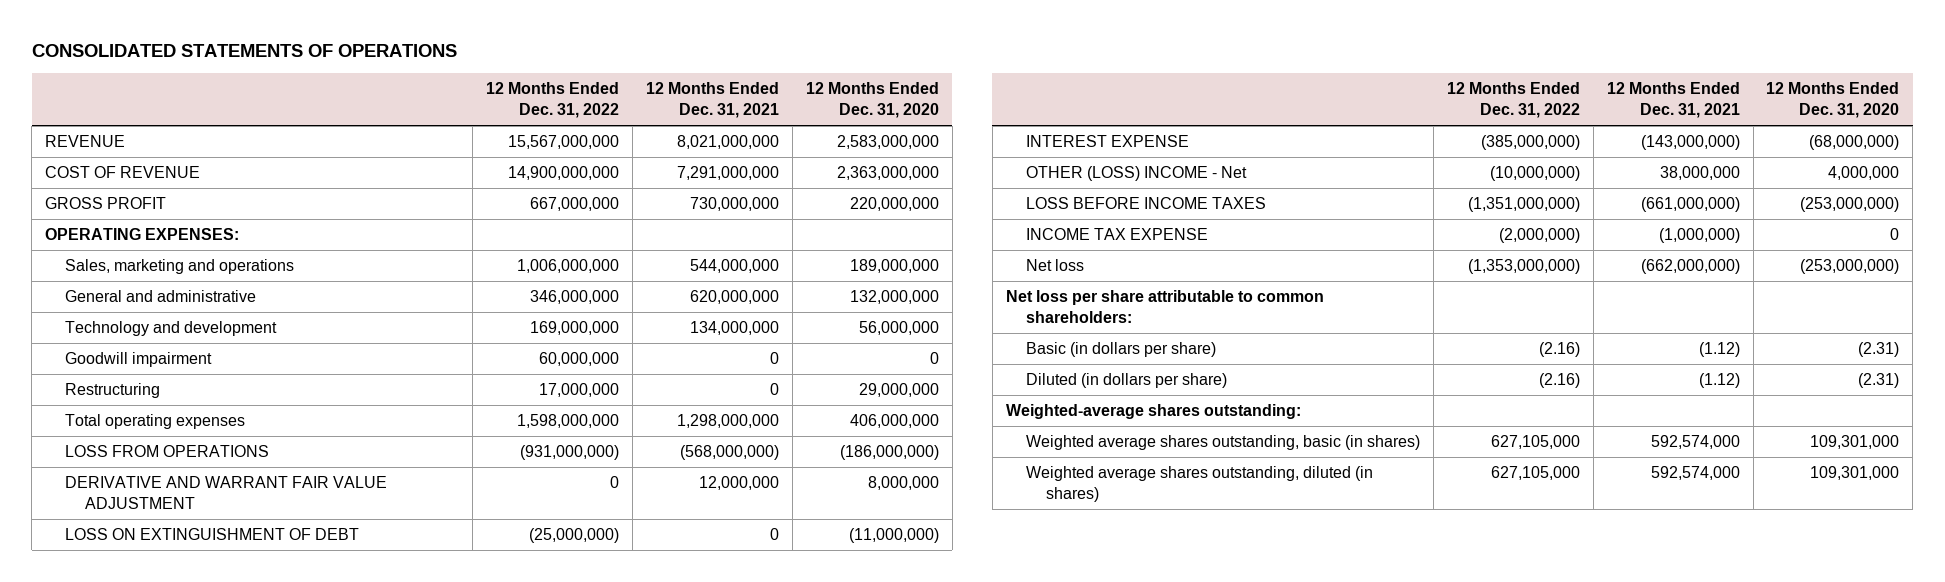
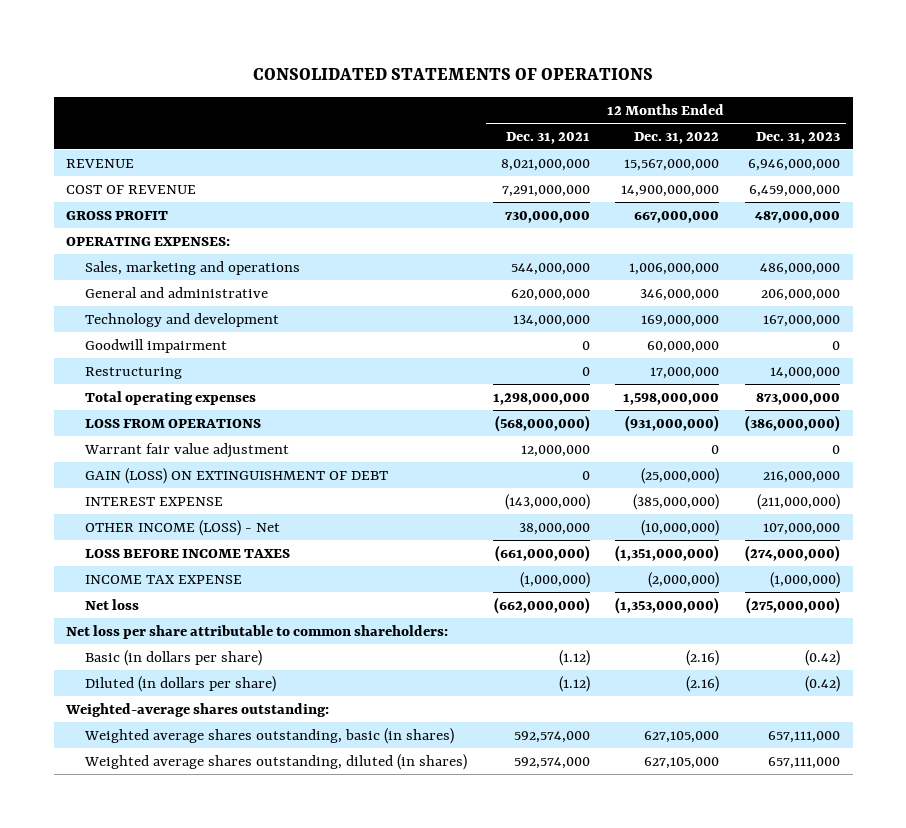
[805,82,939,119] 12 Months Ended Dec. 31, 2020 -> none
none -> [755,131,840,144] Dec. 31, 2023
[65,476,388,510] DERIVATIVE AND WARRANT FAIR VALUE ADJUSTMENT -> [83,442,289,458] Warrant fair value adjustment
[65,528,360,541] LOSS ON EXTINGUISHMENT OF DEBT -> [84,467,388,484] GAIN (LOSS) ON EXTINGUISHMENT OF DEBT
[1026,166,1248,182] OTHER (LOSS) INCOME - Net -> [84,519,280,536] OTHER INCOME (LOSS) - Net

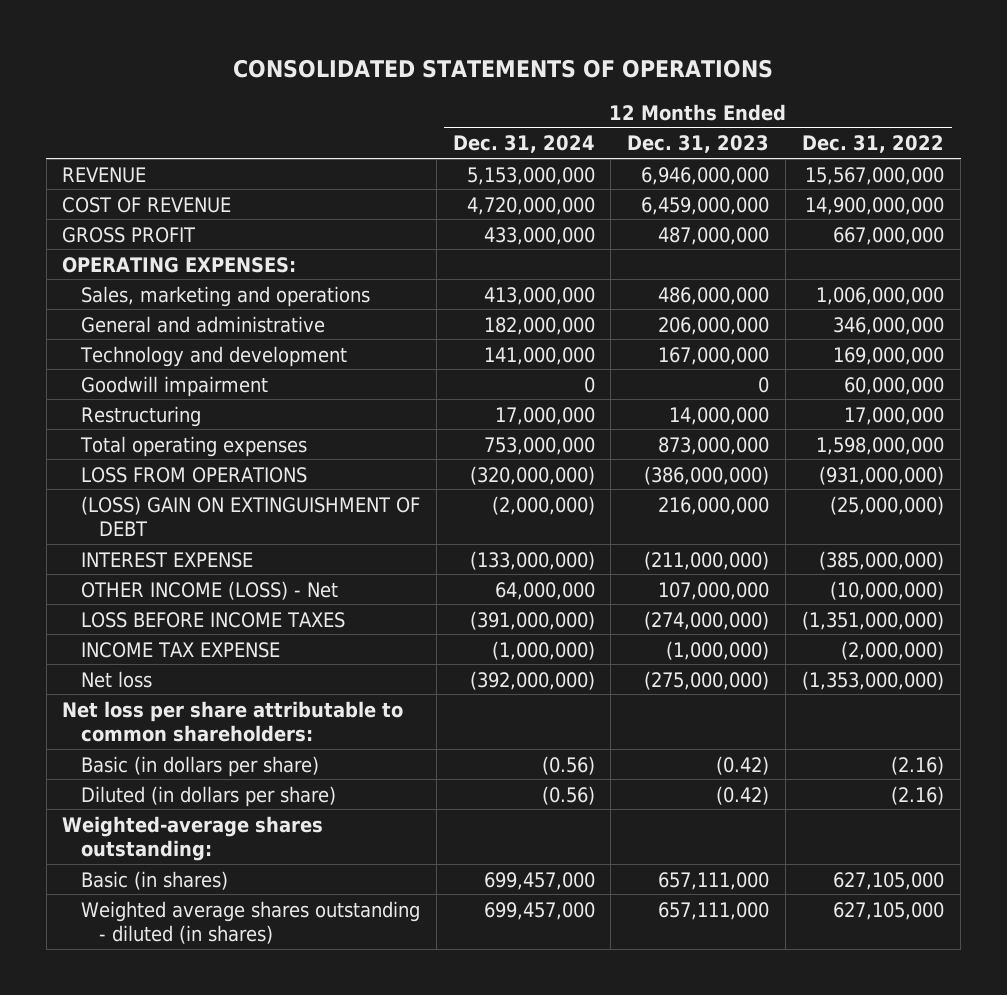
[505,131,590,144] Dec. 31, 2021 -> none
none -> [452,135,595,154] Dec. 31, 2024
[83,442,289,458] Warrant fair value adjustment -> none
[84,467,388,484] GAIN (LOSS) ON EXTINGUISHMENT OF DEBT -> [80,495,420,537] (LOSS) GAIN ON EXTINGUISHMENT OF DEBT
[83,727,454,744] Weighted average shares outstanding, basic (in shares) -> [80,870,228,890] Basic (in shares)
[83,753,467,770] Weighted average shares outstanding, diluted (in shares) -> [80,900,420,945] Weighted average shares outstanding - diluted (in shares)

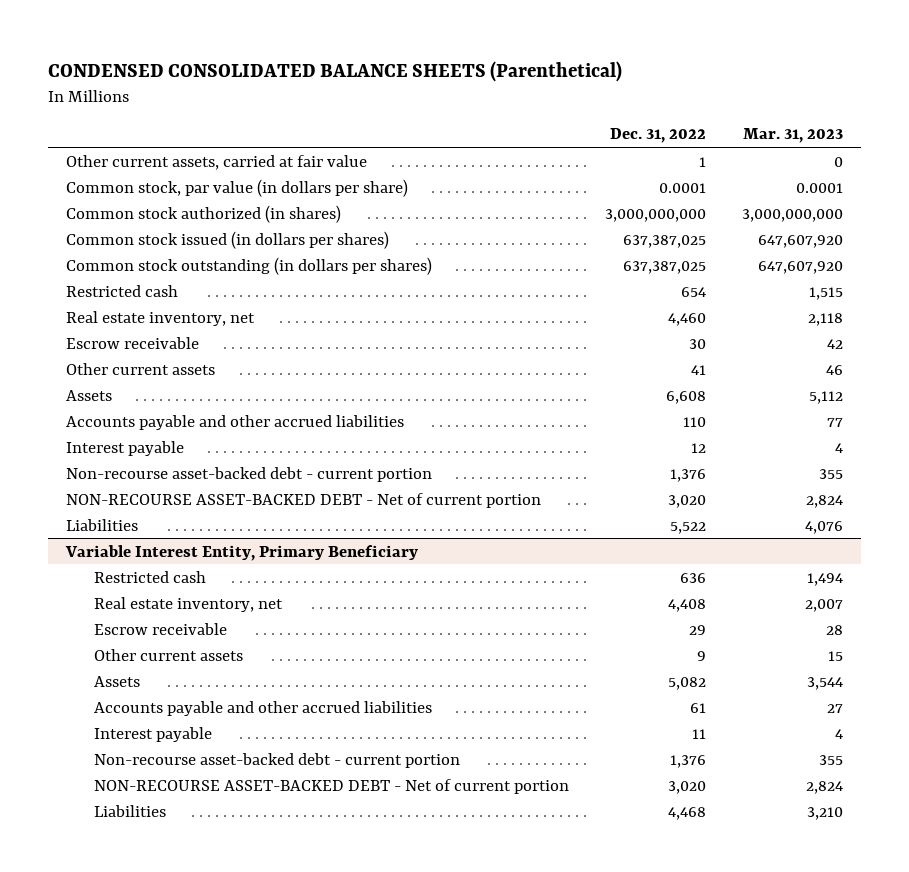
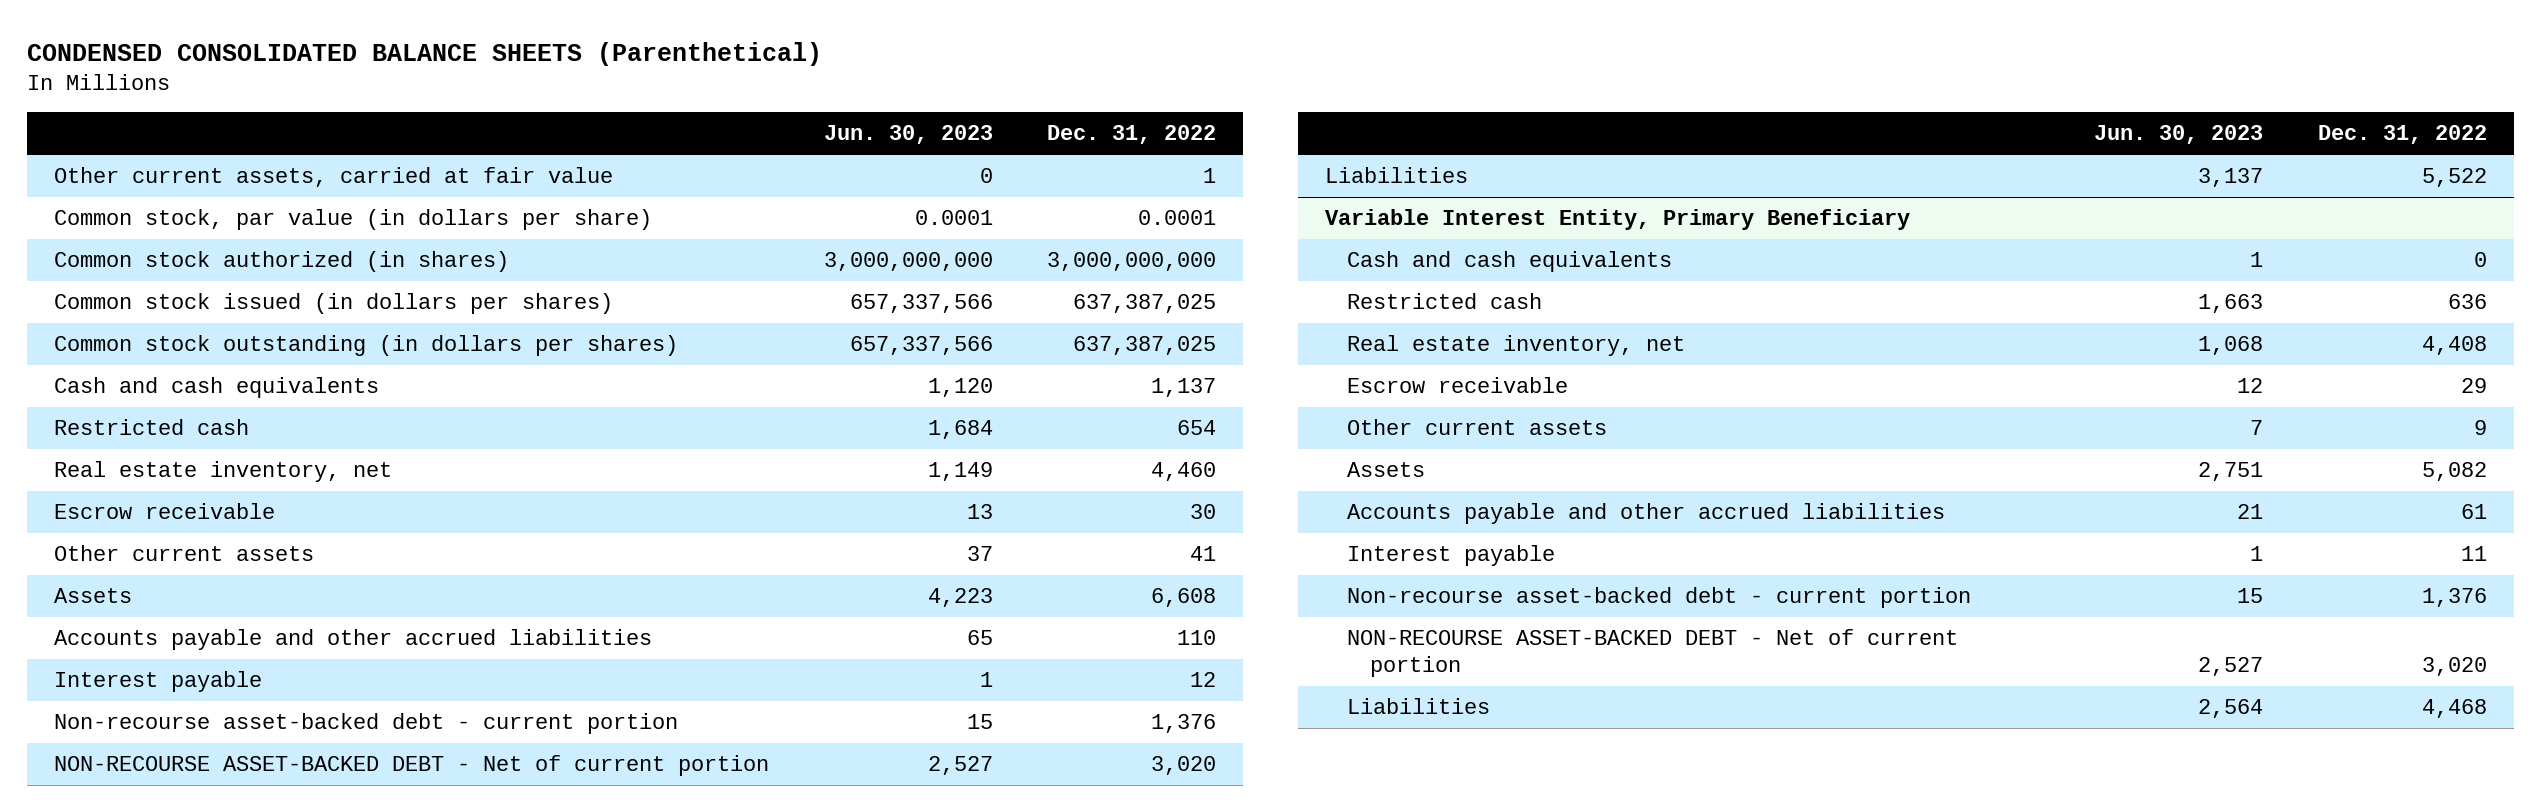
[743,128,844,144] Mar. 31, 2023 -> none
none -> [823,125,993,145] Jun. 30, 2023
none -> [54,377,380,399] Cash and cash equivalents
none -> [1347,251,1673,273] Cash and cash equivalents

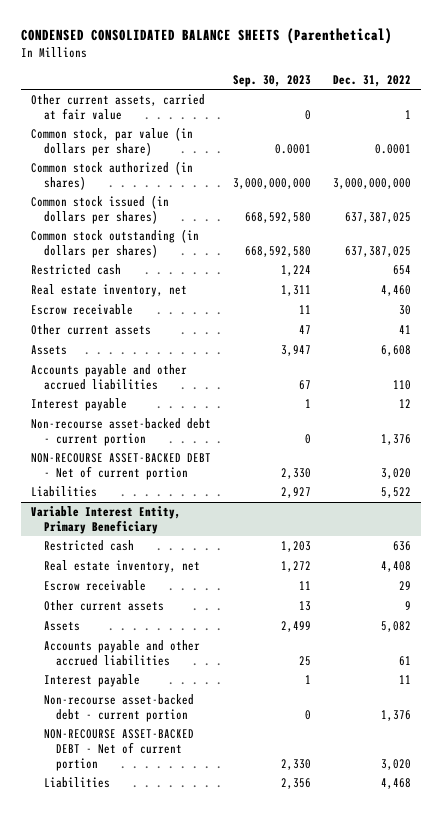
[823,125,993,145] Jun. 30, 2023 -> none
none -> [232,74,311,87] Sep. 30, 2023
[54,377,380,399] Cash and cash equivalents -> none
[1347,251,1673,273] Cash and cash equivalents -> none

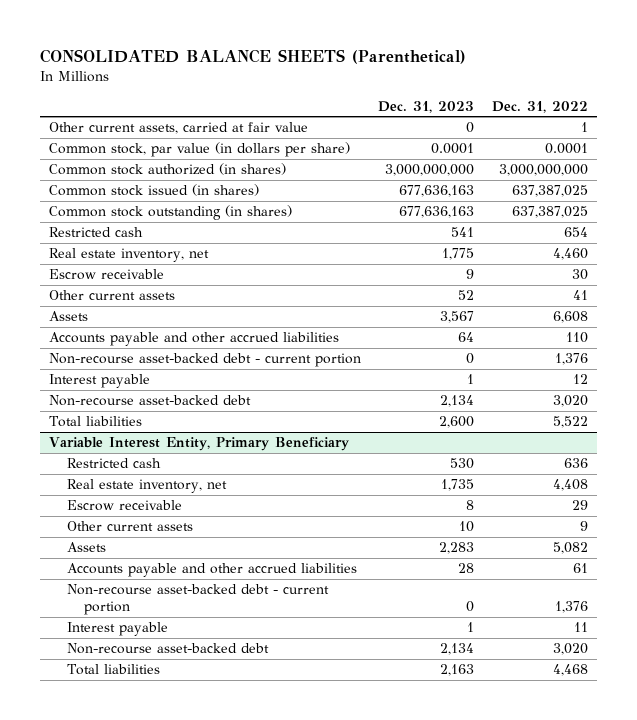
[20,28,392,45] CONDENSED CONSOLIDATED BALANCE SHEETS (Parenthetical) -> [39,48,466,64] CONSOLIDATED BALANCE SHEETS (Parenthetical)
[232,74,311,87] Sep. 30, 2023 -> none
none -> [378,100,475,113] Dec. 31, 2023
[31,195,170,224] Common stock issued (in dollars per shares) -> [48,184,259,197] Common stock issued (in shares)
[31,229,200,258] Common stock outstanding (in dollars per shares) -> [48,205,292,221] Common stock outstanding (in shares)
[31,398,128,412] Interest payable -> [48,374,150,389] Interest payable
[31,453,212,480] NON-RECOURSE ASSET-BACKED DEBT - Net of current portion -> [48,395,251,407] Non-recourse asset-backed debt
[31,486,98,498] Liabilities -> [48,416,142,428] Total liabilities
[43,674,140,688] Interest payable -> [66,622,168,637] Interest payable
[43,729,194,771] NON-RECOURSE ASSET-BACKED DEBT - Net of current portion -> [66,643,269,655] Non-recourse asset-backed debt
[43,777,110,789] Liabilities -> [66,664,160,676] Total liabilities

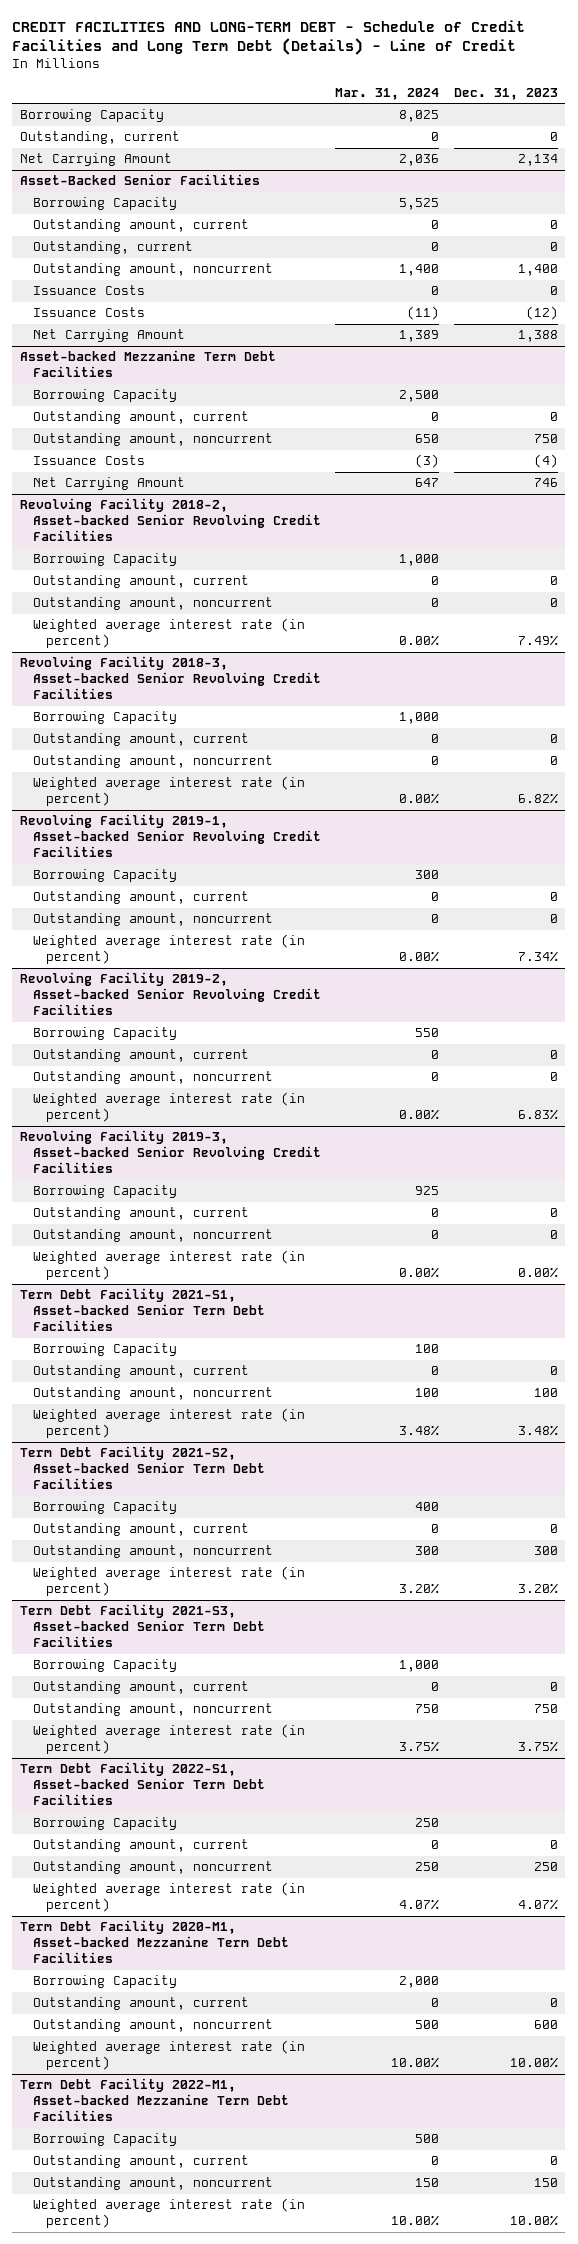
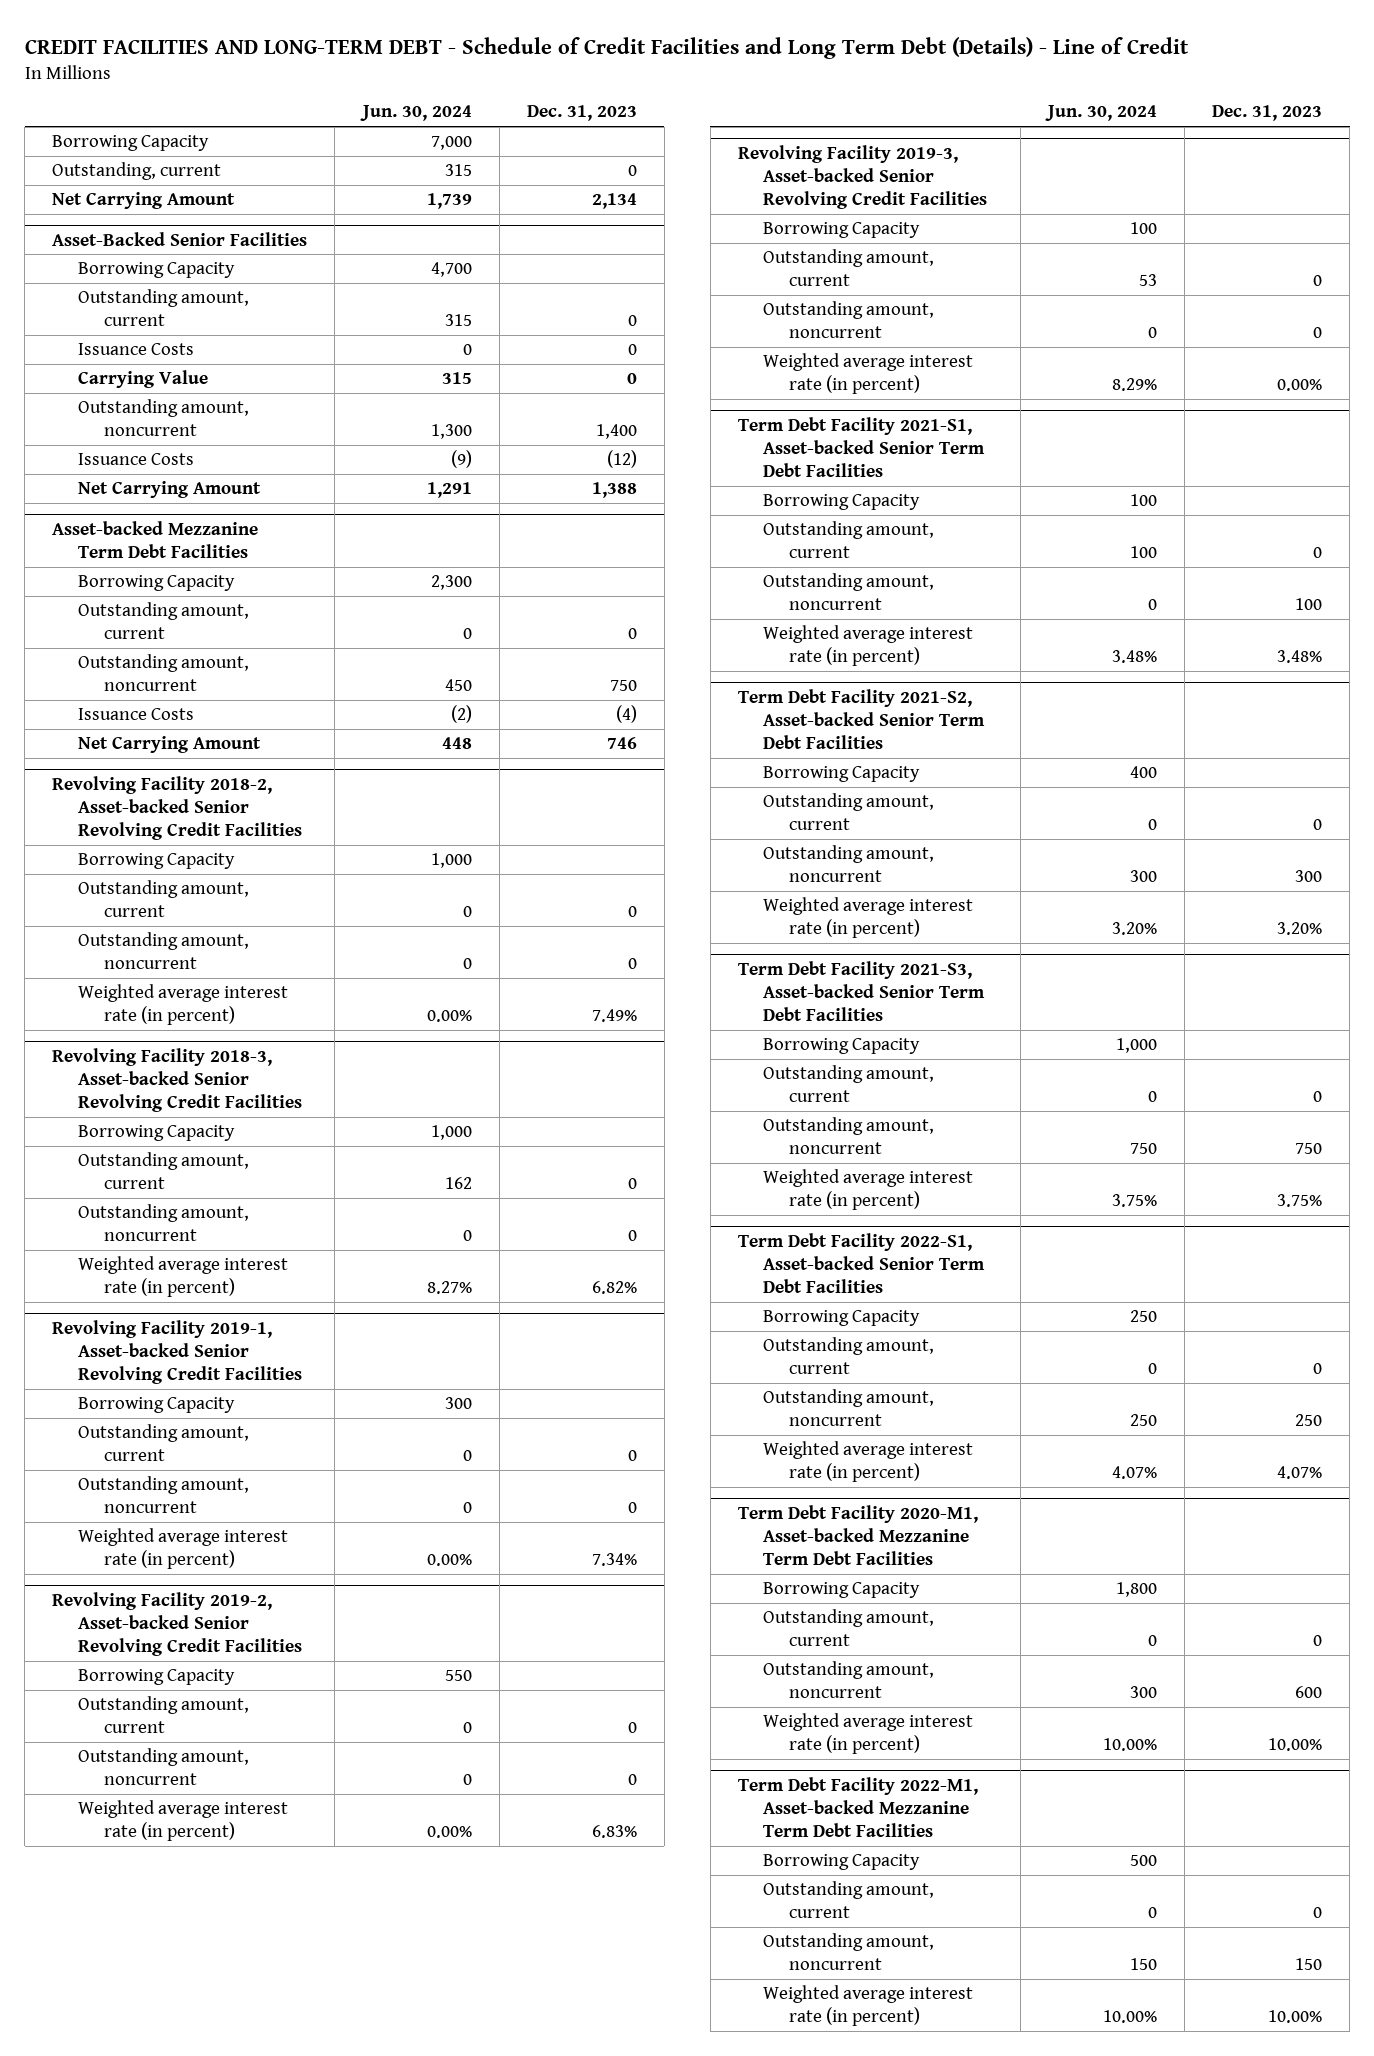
[335,87,440,100] Mar. 31, 2024 -> none
none -> [359,105,472,122] Jun. 30, 2024
[32,241,193,255] Outstanding, current -> none
none -> [78,370,209,389] Carrying Value
[32,263,273,277] Outstanding amount, noncurrent -> [78,399,250,437] Outstanding amount, noncurrent

